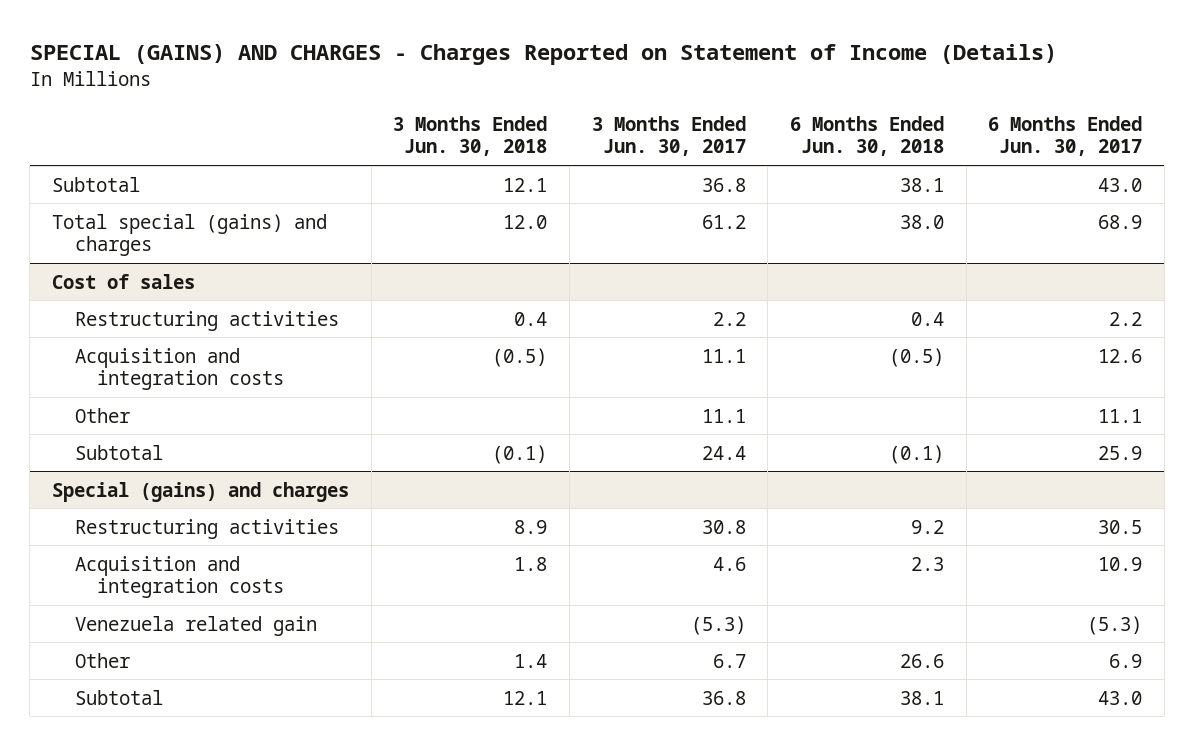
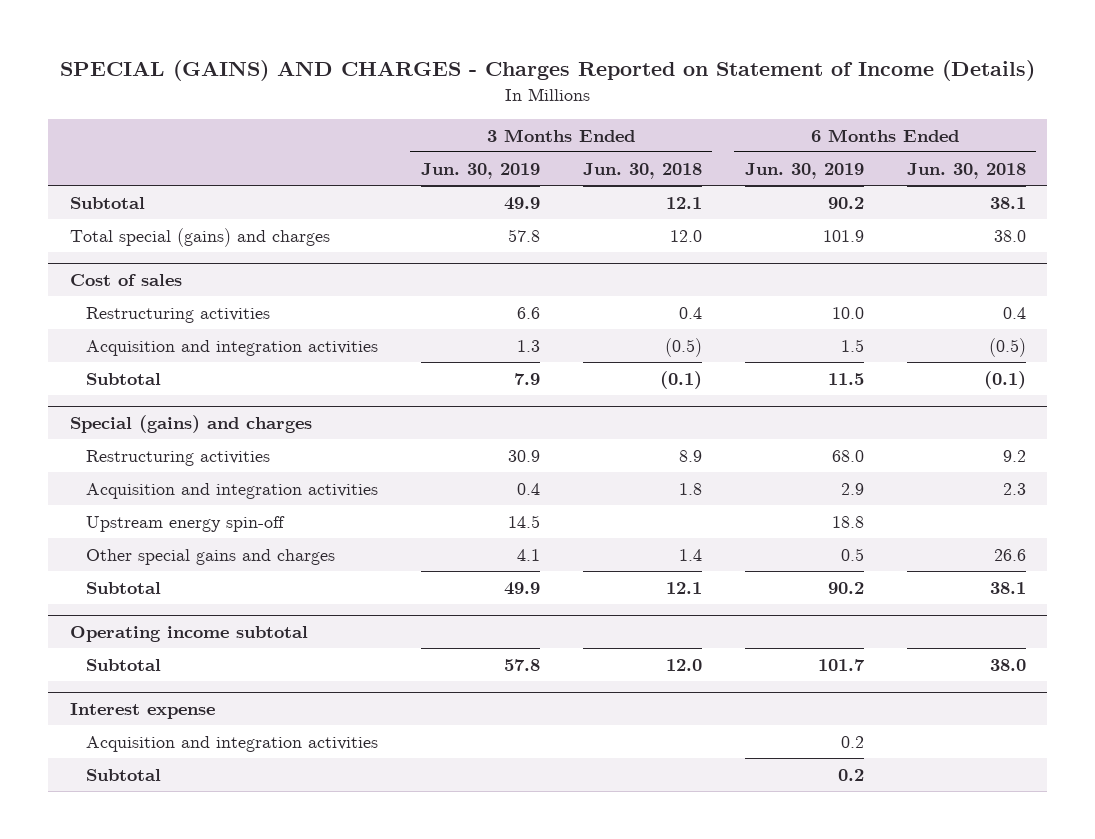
[591,115,746,157] 3 Months Ended Jun. 30, 2017 -> none
[988,115,1143,157] 6 Months Ended Jun. 30, 2017 -> none
none -> [420,162,540,179] Jun. 30, 2019
none -> [744,162,864,179] Jun. 30, 2019
[74,407,130,423] Other -> none
[74,347,285,391] Acquisition and integration costs -> [85,339,378,356] Acquisition and integration activities
[74,615,317,636] Venezuela related gain -> none
[74,555,285,599] Acquisition and integration costs -> [85,482,378,499] Acquisition and integration activities
none -> [85,515,285,532] Upstream energy spin-off
[74,652,130,668] Other -> [85,548,335,565] Other special gains and charges
none -> [69,626,308,643] Operating income subtotal
none -> [85,658,161,671] Subtotal
none -> [69,703,215,720] Interest expense
none -> [85,735,378,752] Acquisition and integration activities
none -> [85,768,161,781] Subtotal

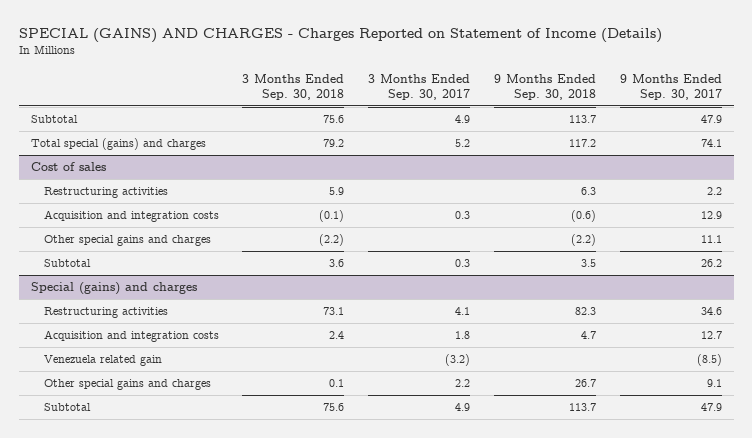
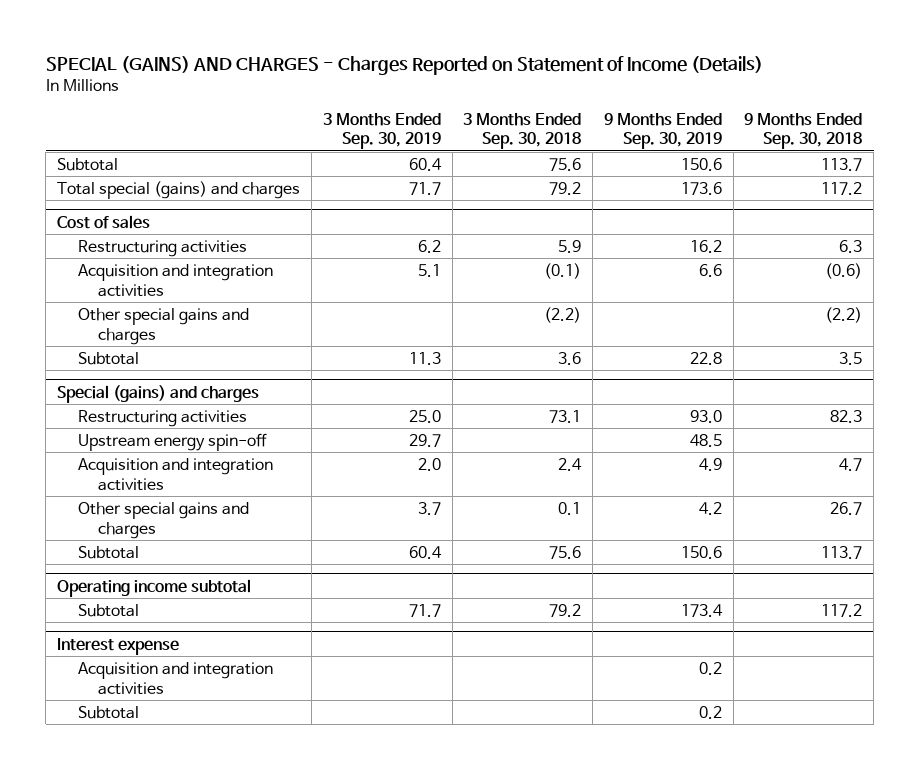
[368,73,471,101] 3 Months Ended Sep. 30, 2017 -> none
[619,73,722,101] 9 Months Ended Sep. 30, 2017 -> none
none -> [322,112,441,150] 3 Months Ended Sep. 30, 2019
none -> [603,112,722,150] 9 Months Ended Sep. 30, 2019
[43,210,219,223] Acquisition and integration costs -> [77,263,273,297] Acquisition and integration activities
[43,355,162,367] Venezuela related gain -> none
none -> [77,432,267,451] Upstream energy spin-off
[43,330,219,343] Acquisition and integration costs -> [77,457,273,491] Acquisition and integration activities
none -> [57,578,252,597] Operating income subtotal
none -> [77,603,139,617] Subtotal
none -> [57,637,180,655] Interest expense
none -> [77,661,273,695] Acquisition and integration activities
none -> [77,705,139,719] Subtotal

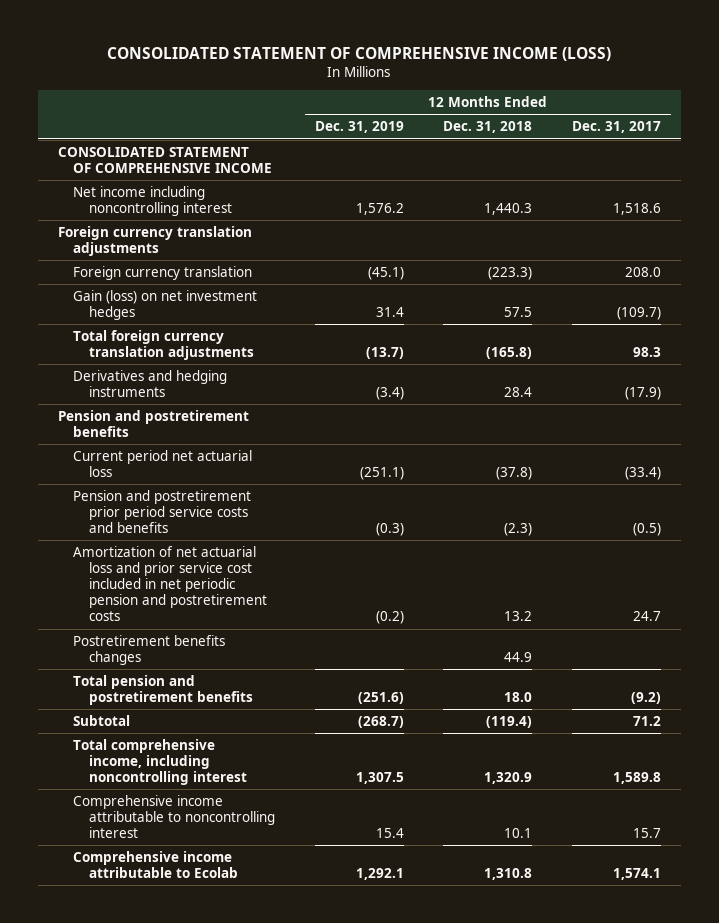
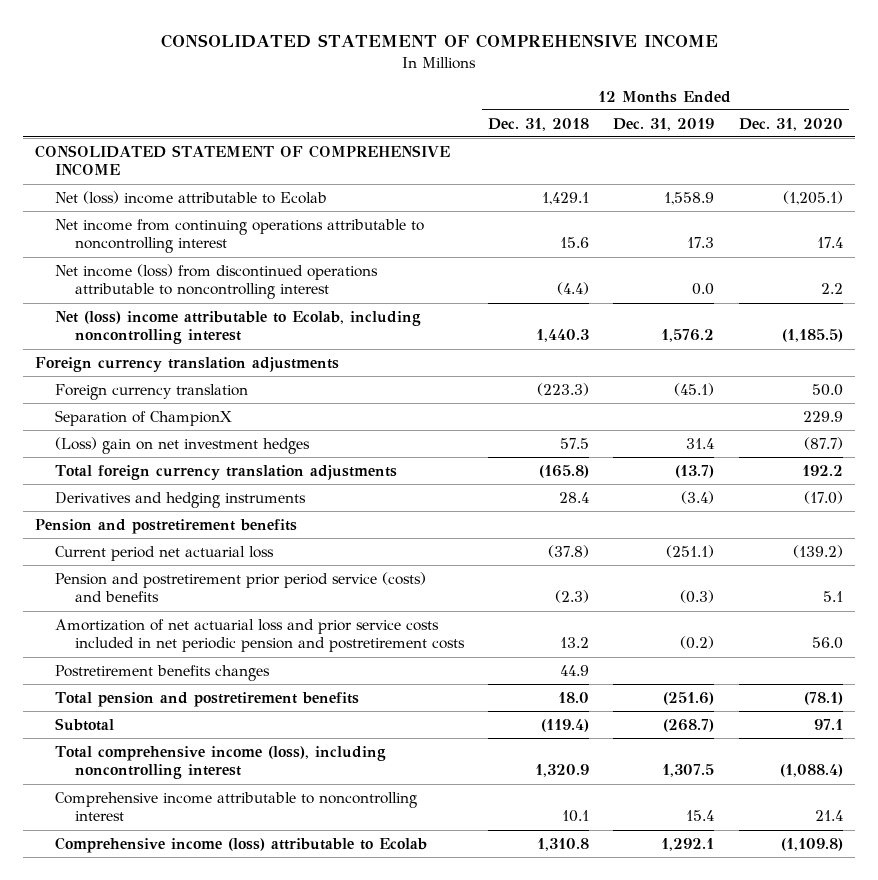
[107,46,612,61] CONSOLIDATED STATEMENT OF COMPREHENSIVE INCOME (LOSS) -> [161,34,719,49] CONSOLIDATED STATEMENT OF COMPREHENSIVE INCOME
[571,121,661,134] Dec. 31, 2017 -> none
none -> [738,117,843,131] Dec. 31, 2020
none -> [55,190,328,204] Net (loss) income attributable to Ecolab
none -> [55,218,425,254] Net income from continuing operations attributable to noncontrolling interest
none -> [55,263,379,300] Net income (loss) from discontinued operations attributable to noncontrolling interest
[73,185,232,217] Net income including noncontrolling interest -> [55,310,422,345] Net (loss) income attributable to Ecolab, including noncontrolling interest
none -> [55,409,233,426] Separation of ChampionX
[73,289,258,321] Gain (loss) on net investment hedges -> [55,436,311,454] (Loss) gain on net investment hedges
[73,489,252,534] Pension and postretirement prior period service costs and benefits -> [55,571,427,603] Pension and postretirement prior period service (costs) and benefits
[73,545,267,622] Amortization of net actuarial loss and prior service cost included in net periodic pension and postretirement costs -> [55,618,465,653] Amortization of net actuarial loss and prior service costs included in net periodic pension and postretirement costs
[73,738,247,786] Total comprehensive income, including noncontrolling interest -> [55,745,387,780] Total comprehensive income (loss), including noncontrolling interest
[73,850,238,879] Comprehensive income attributable to Ecolab -> [55,836,428,853] Comprehensive income (loss) attributable to Ecolab

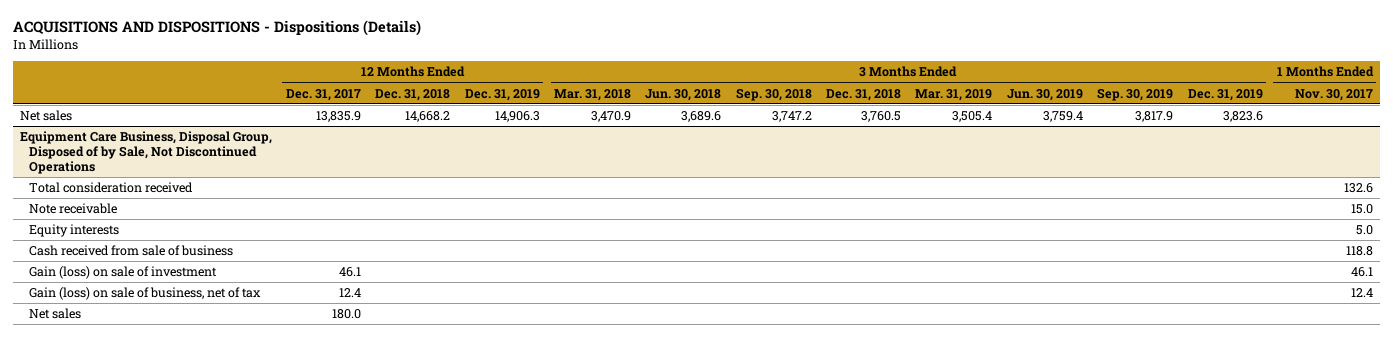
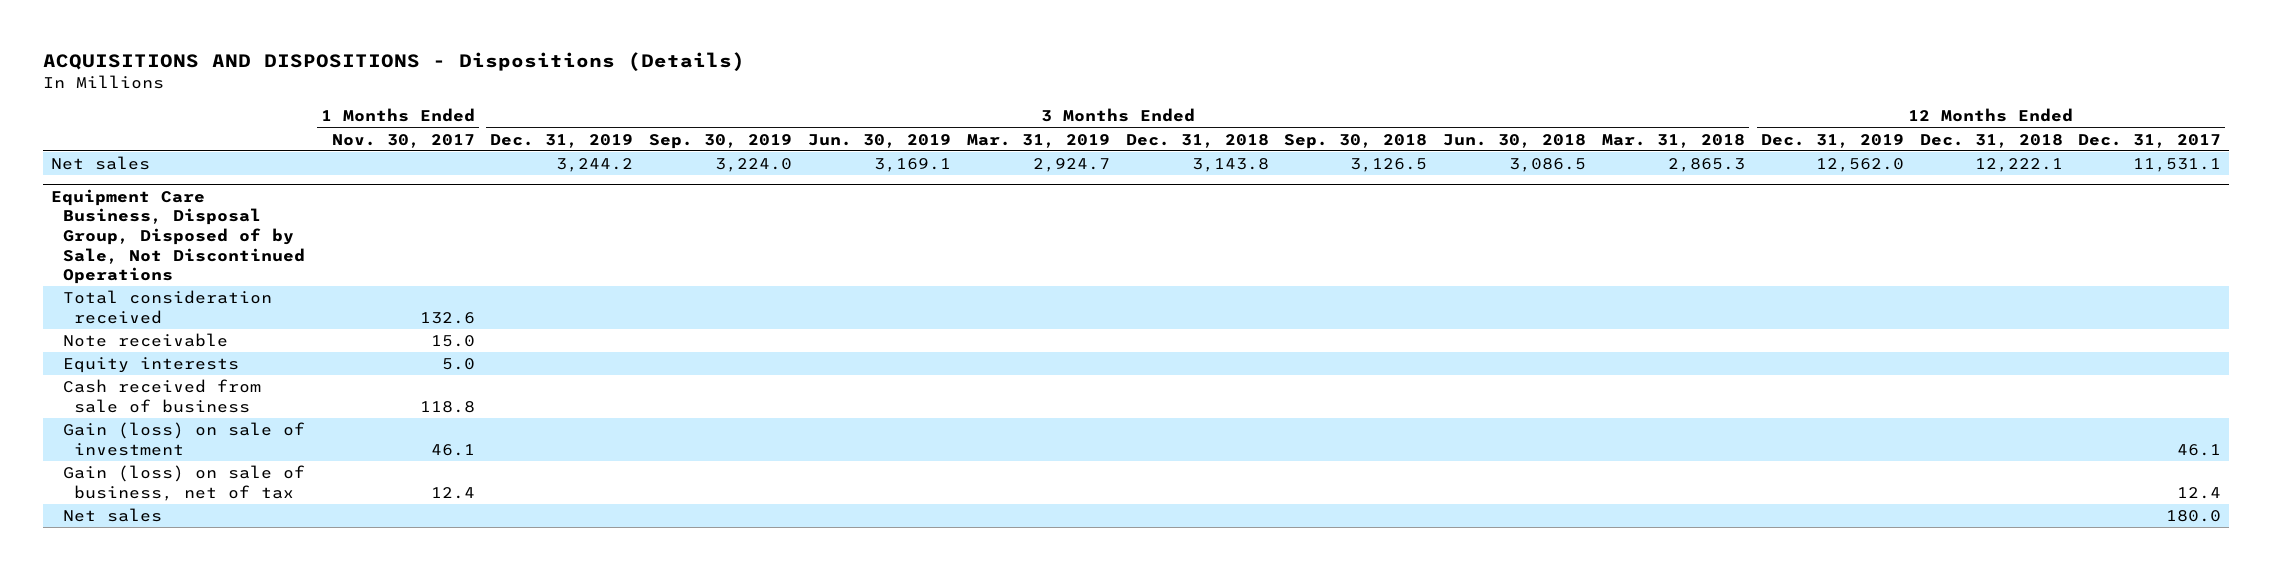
[316,111,362,123] 13,835.9 -> [2133,158,2222,173] 11,531.1
[405,111,451,123] 14,668.2 -> [1974,158,2063,173] 12,222.1
[494,111,540,123] 14,906.3 -> [1815,158,1904,173] 12,562.0
[591,111,632,123] 3,470.9 -> [1668,158,1746,173] 2,865.3
[681,111,722,123] 3,689.6 -> [1509,158,1587,173] 3,086.5
[771,111,812,123] 3,747.2 -> [1350,158,1428,173] 3,126.5
[861,111,902,123] 3,760.5 -> [1191,158,1269,173] 3,143.8
[952,111,993,123] 3,505.4 -> [1032,158,1110,173] 2,924.7
[1042,111,1083,123] 3,759.4 -> [874,158,952,173] 3,169.1
[1135,111,1174,123] 3,817.9 -> [715,158,793,173] 3,224.0
[1222,111,1263,123] 3,823.6 -> [556,158,634,173] 3,244.2

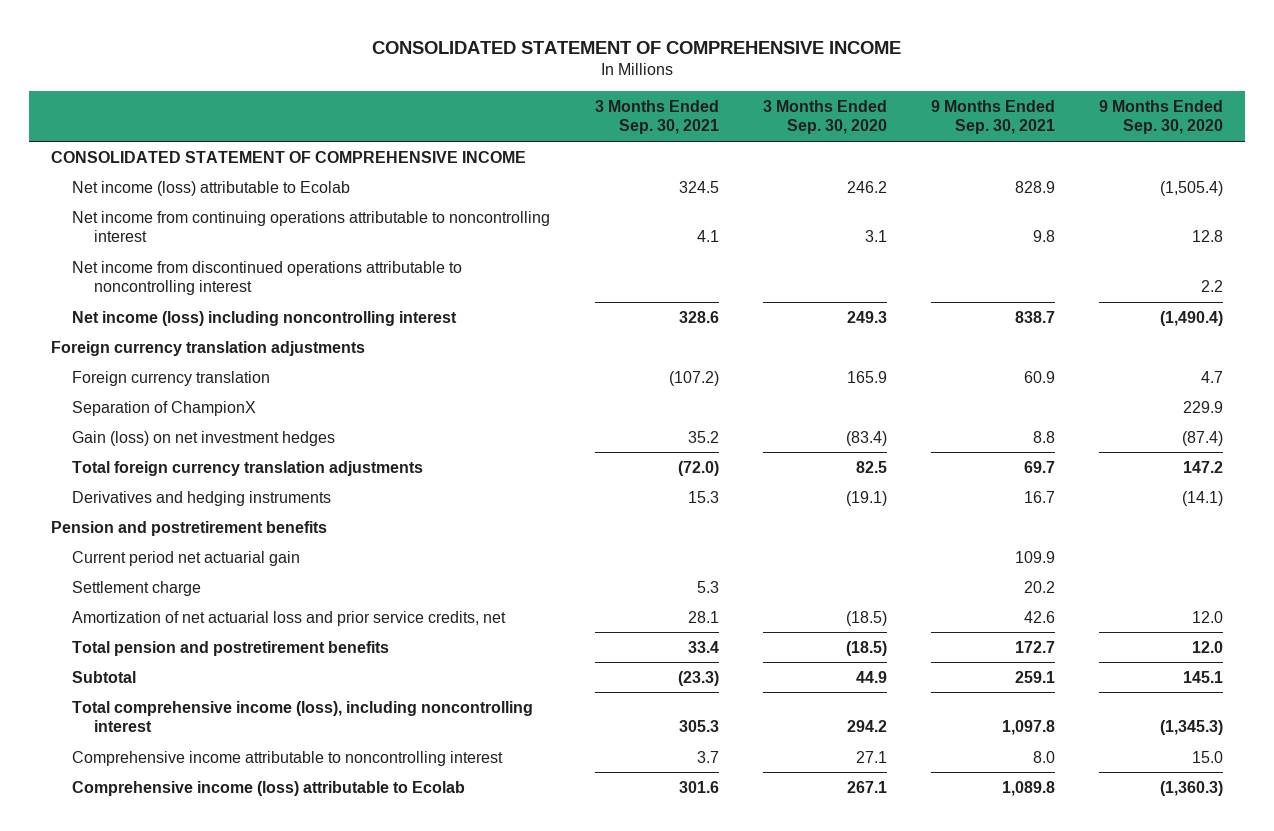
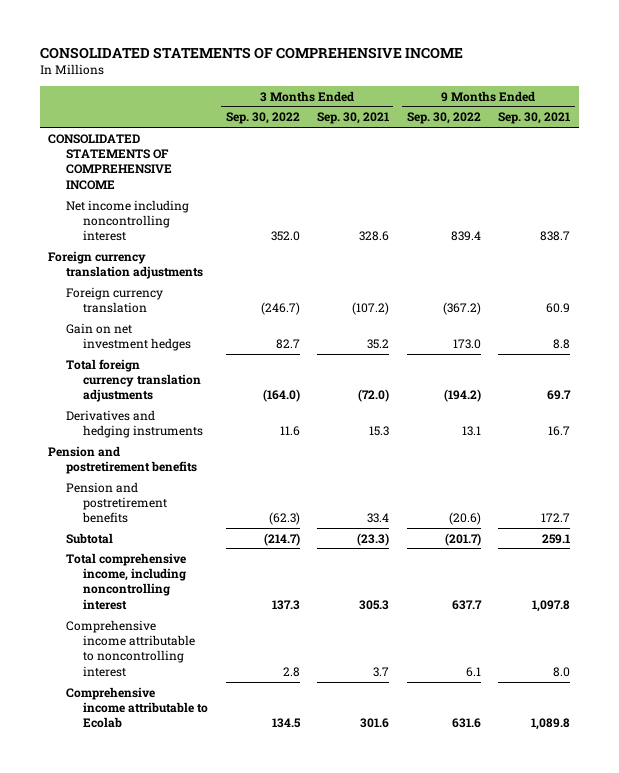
[372,40,902,54] CONSOLIDATED STATEMENT OF COMPREHENSIVE INCOME -> [39,47,463,60] CONSOLIDATED STATEMENTS OF COMPREHENSIVE INCOME
[762,99,887,135] 3 Months Ended Sep. 30, 2020 -> none
[1099,99,1224,135] 9 Months Ended Sep. 30, 2020 -> none
none -> [225,112,300,125] Sep. 30, 2022
none -> [406,112,481,125] Sep. 30, 2022
[72,180,351,196] Net income (loss) attributable to Ecolab -> none
[72,210,551,243] Net income from continuing operations attributable to noncontrolling interest -> none
[72,260,463,296] Net income from discontinued operations attributable to noncontrolling interest -> none
[51,150,527,163] CONSOLIDATED STATEMENT OF COMPREHENSIVE INCOME -> [48,133,172,190] CONSOLIDATED STATEMENTS OF COMPREHENSIVE INCOME
[72,310,458,326] Net income (loss) including noncontrolling interest -> [65,199,189,242] Net income including noncontrolling interest
[72,400,257,416] Separation of ChampionX -> none
[72,430,336,446] Gain (loss) on net investment hedges -> [65,322,192,351] Gain on net investment hedges
[72,550,301,566] Current period net actuarial gain -> none
[72,580,202,596] Settlement charge -> none
[72,610,507,626] Amortization of net actuarial loss and prior service credits, net -> none
[72,640,390,656] Total pension and postretirement benefits -> [65,481,168,524] Pension and postretirement benefits
[72,700,534,733] Total comprehensive income (loss), including noncontrolling interest -> [65,552,187,610] Total comprehensive income, including noncontrolling interest
[72,780,466,796] Comprehensive income (loss) attributable to Ecolab -> [65,686,209,729] Comprehensive income attributable to Ecolab

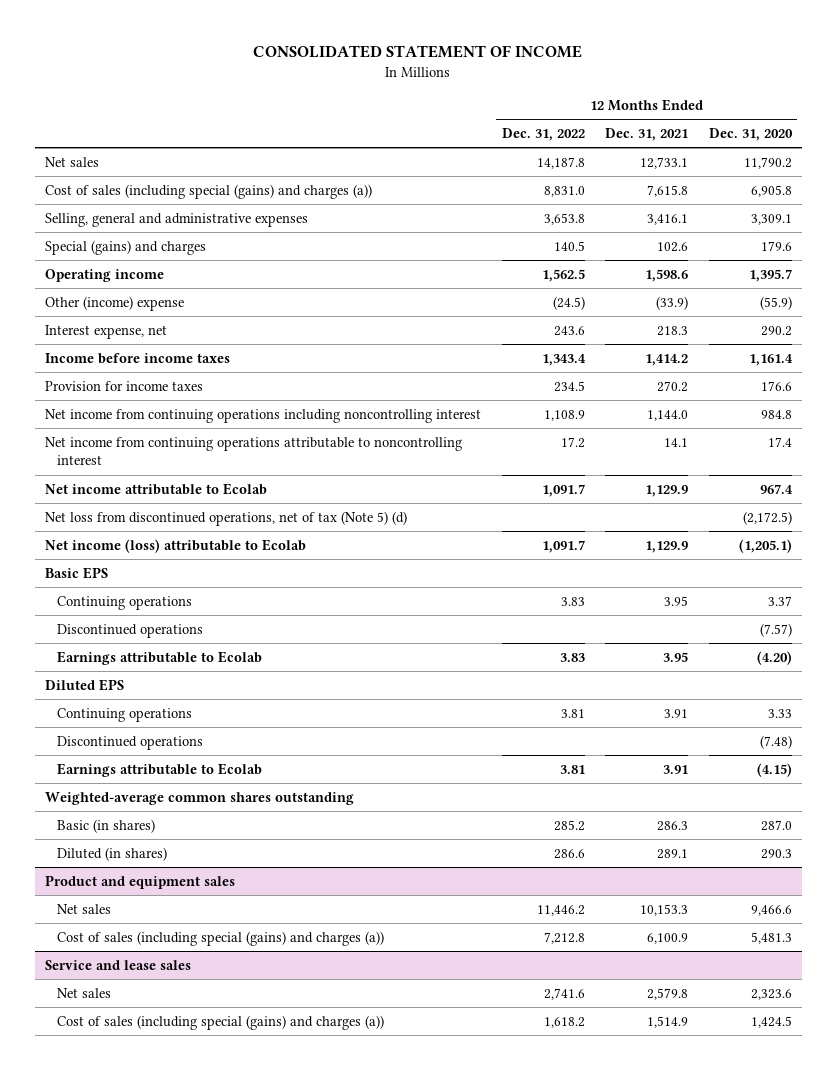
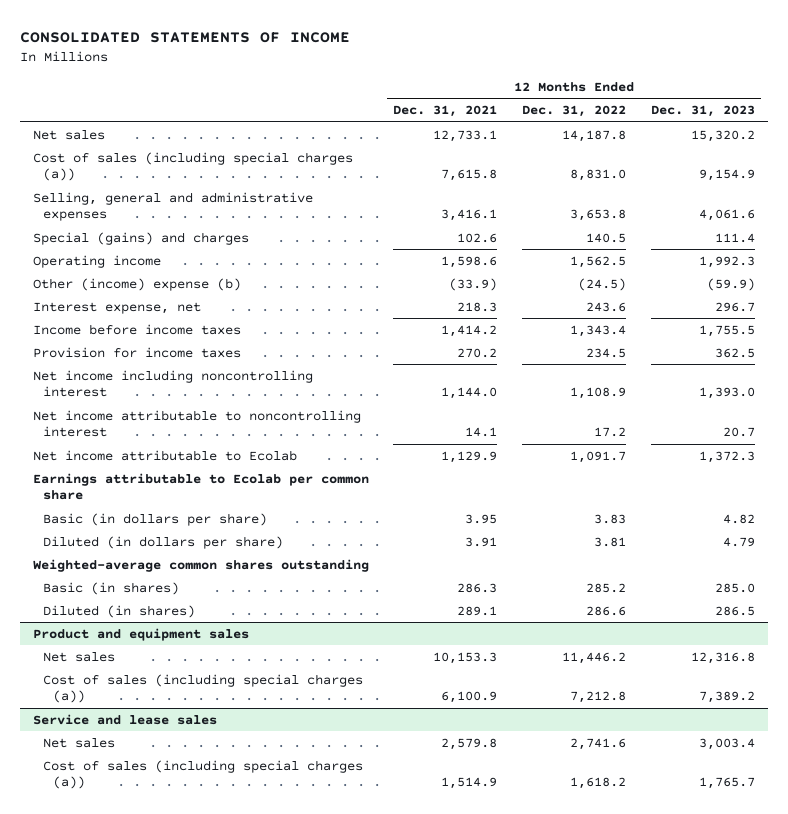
[253,45,583,59] CONSOLIDATED STATEMENT OF INCOME -> [20,32,351,44] CONSOLIDATED STATEMENTS OF INCOME
[708,128,793,142] Dec. 31, 2020 -> none
none -> [651,105,756,118] Dec. 31, 2023
[45,183,373,199] Cost of sales (including special (gains) and charges (a)) -> [32,151,353,182] Cost of sales (including special charges (a))
[45,295,185,311] Other (income) expense -> [32,277,241,291] Other (income) expense (b)
[45,408,482,423] Net income from continuing operations including noncontrolling interest -> [32,369,313,398] Net income including noncontrolling interest
[45,436,463,466] Net income from continuing operations attributable to noncontrolling interest -> [32,409,361,438] Net income attributable to noncontrolling interest
[45,510,408,526] Net loss from discontinued operations, net of tax (Note 5) (d) -> none
[45,538,307,553] Net income (loss) attributable to Ecolab -> none
[45,566,109,579] Basic EPS -> none
[56,595,192,610] Continuing operations -> none
[56,623,203,638] Discontinued operations -> none
[45,678,125,691] Diluted EPS -> none
[56,707,192,722] Continuing operations -> none
[56,735,203,750] Discontinued operations -> none
none -> [32,472,369,501] Earnings attributable to Ecolab per common share
[56,650,262,665] Earnings attributable to Ecolab -> [42,512,267,526] Basic (in dollars per share)
[56,762,262,777] Earnings attributable to Ecolab -> [42,535,283,549] Diluted (in dollars per share)
[56,930,384,946] Cost of sales (including special (gains) and charges (a)) -> [42,673,363,704] Cost of sales (including special charges (a))
[56,1014,384,1030] Cost of sales (including special (gains) and charges (a)) -> [42,759,363,790] Cost of sales (including special charges (a))

